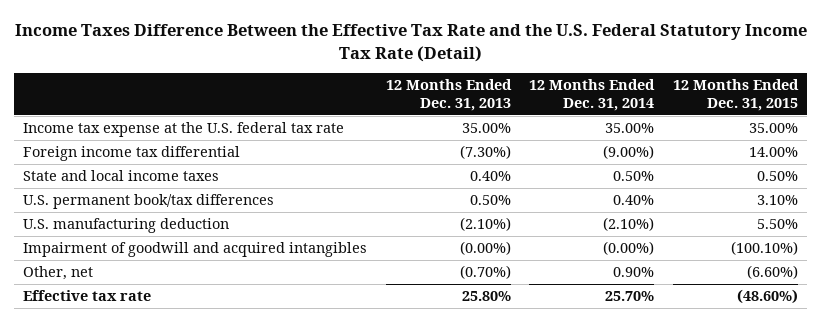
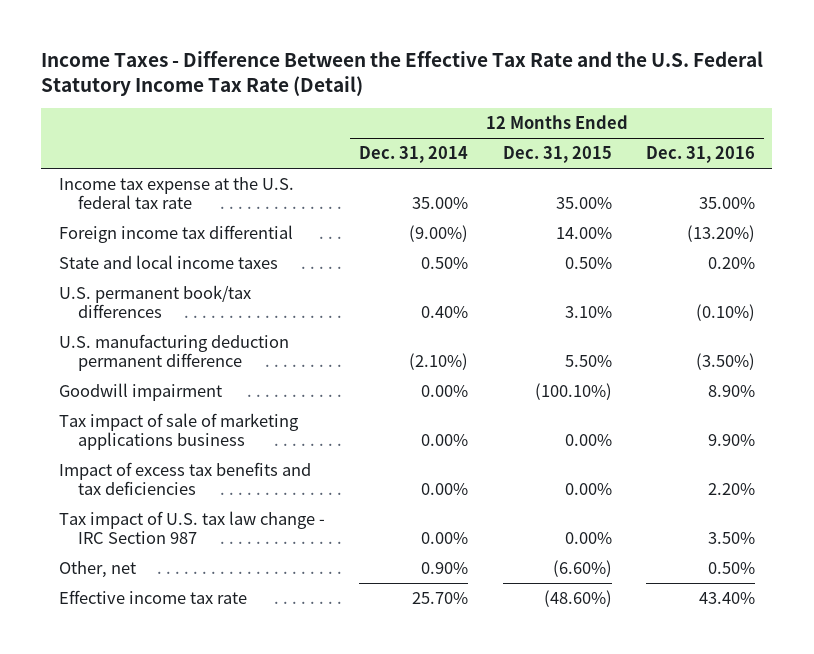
[14,24,807,62] Income Taxes Difference Between the Effective Tax Rate and the U.S. Federal Statutory Income Tax Rate (Detail) -> [41,50,764,97] Income Taxes - Difference Between the Effective Tax Rate and the U.S. Federal Statutory Income Tax Rate (Detail)
[385,79,512,112] 12 Months Ended Dec. 31, 2013 -> none
none -> [646,146,756,164] Dec. 31, 2016
[23,218,230,234] U.S. manufacturing deduction -> [58,333,289,372] U.S. manufacturing deduction permanent difference
[23,242,368,258] Impairment of goodwill and acquired intangibles -> [58,382,222,401] Goodwill impairment
[603,241,655,256] (0.00%) -> [421,384,469,397] 0.00%
none -> [58,412,299,451] Tax impact of sale of marketing applications business
none -> [58,461,311,496] Impact of excess tax benefits and tax deficiencies
none -> [58,510,325,545] Tax impact of U.S. tax law change - IRC Section 987
[23,290,152,302] Effective tax rate -> [58,589,247,604] Effective income tax rate

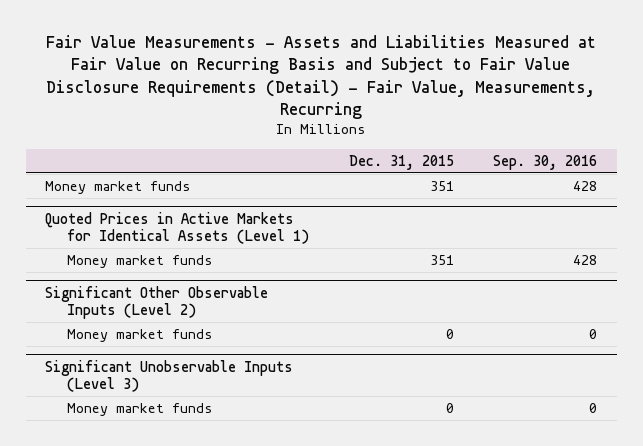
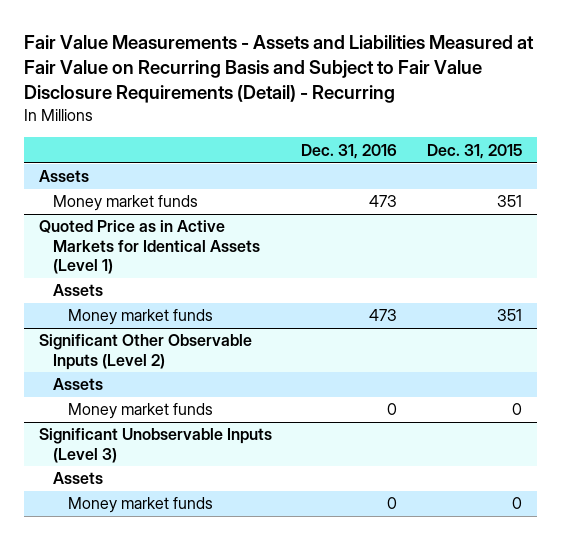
[46,35,597,120] Fair Value Measurements - Assets and Liabilities Measured at Fair Value on Recurring Basis and Subject to Fair Value Disclosure Requirements (Detail) - Fair Value, Measurements, Recurring -> [23,34,534,104] Fair Value Measurements - Assets and Liabilities Measured at Fair Value on Recurring Basis and Subject to Fair Value Disclosure Requirements (Detail) - Recurring
[493,154,598,170] Sep. 30, 2016 -> none
none -> [301,143,398,159] Dec. 31, 2016
none -> [38,170,89,183] Assets
[45,211,310,245] Quoted Prices in Active Markets for Identical Assets (Level 1) -> [38,220,261,274] Quoted Price as in Active Markets for Identical Assets (Level 1)
none -> [53,284,104,297] Assets
none -> [53,378,104,391] Assets
none -> [53,472,104,485] Assets

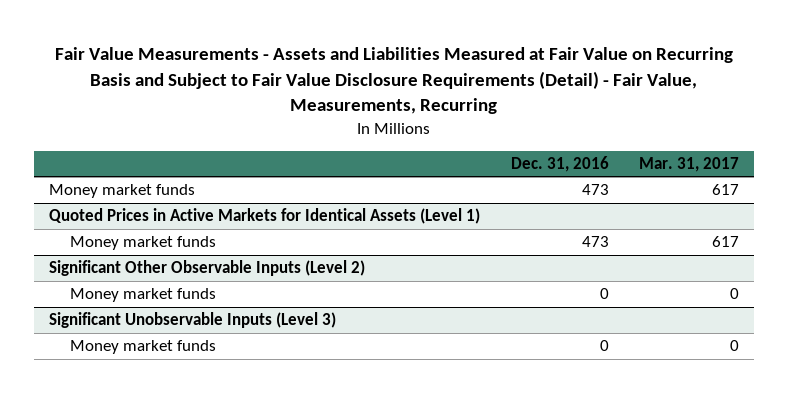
[23,34,534,104] Fair Value Measurements - Assets and Liabilities Measured at Fair Value on Recurring Basis and Subject to Fair Value Disclosure Requirements (Detail) - Recurring -> [55,46,734,115] Fair Value Measurements - Assets and Liabilities Measured at Fair Value on Recurring Basis and Subject to Fair Value Disclosure Requirements (Detail) - Fair Value, Measurements, Recurring
[427,143,523,159] Dec. 31, 2015 -> none
none -> [639,156,740,172] Mar. 31, 2017
[38,170,89,183] Assets -> none
[53,284,104,297] Assets -> none
[38,220,261,274] Quoted Price as in Active Markets for Identical Assets (Level 1) -> [49,208,481,225] Quoted Prices in Active Markets for Identical Assets (Level 1)
[53,378,104,391] Assets -> none
[53,472,104,485] Assets -> none

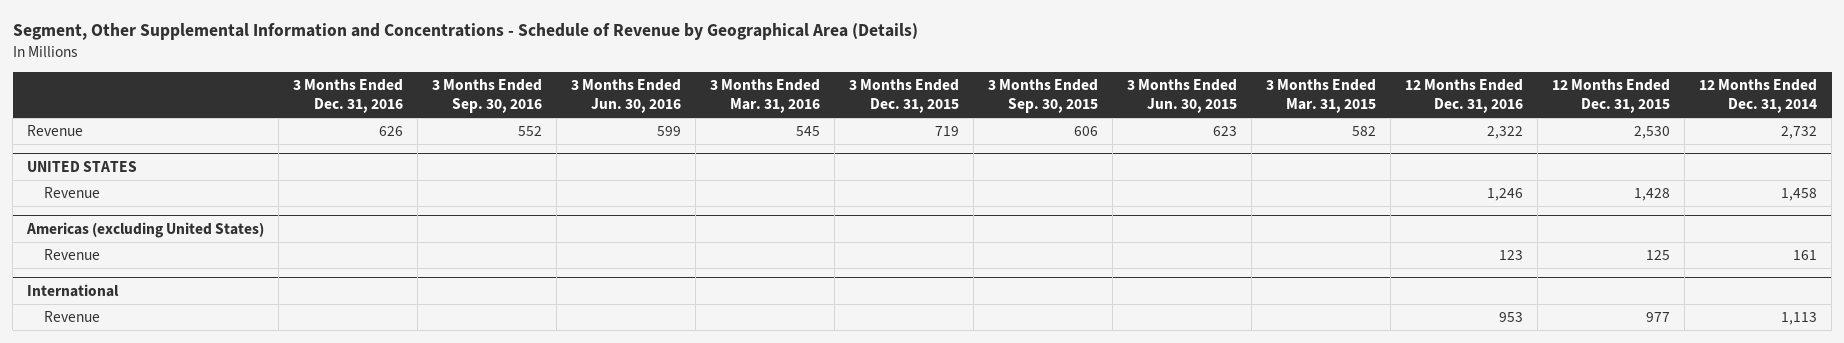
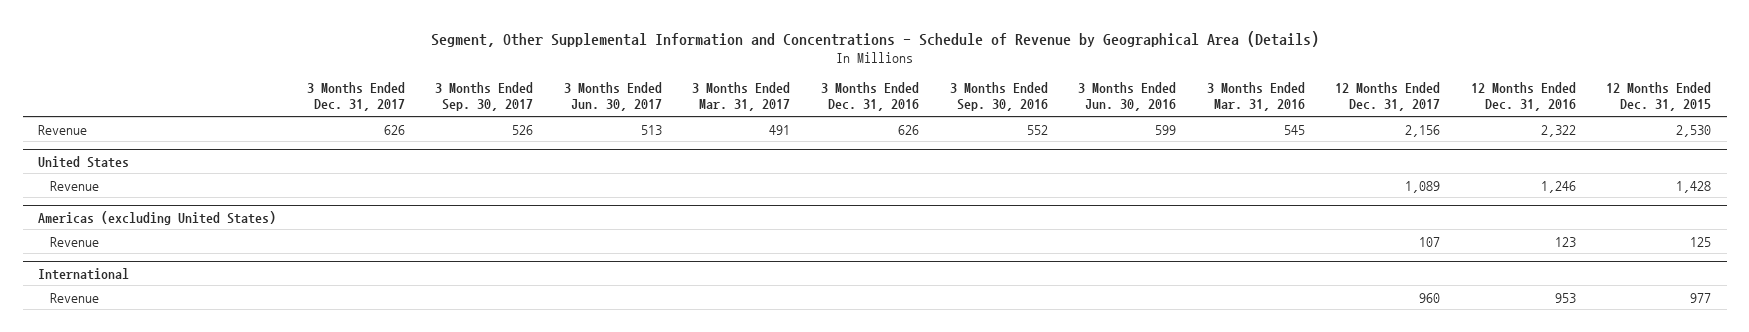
[849,79,960,114] 3 Months Ended Dec. 31, 2015 -> none
[988,79,1099,114] 3 Months Ended Sep. 30, 2015 -> none
[1127,79,1238,114] 3 Months Ended Jun. 30, 2015 -> none
[1266,79,1377,114] 3 Months Ended Mar. 31, 2015 -> none
[1699,79,1818,114] 12 Months Ended Dec. 31, 2014 -> none
none -> [306,82,405,112] 3 Months Ended Dec. 31, 2017
none -> [435,82,534,112] 3 Months Ended Sep. 30, 2017
none -> [563,82,662,112] 3 Months Ended Jun. 30, 2017
none -> [692,82,791,112] 3 Months Ended Mar. 31, 2017
none -> [1335,82,1441,112] 12 Months Ended Dec. 31, 2017
[27,160,138,172] UNITED STATES -> [38,155,130,168] United States

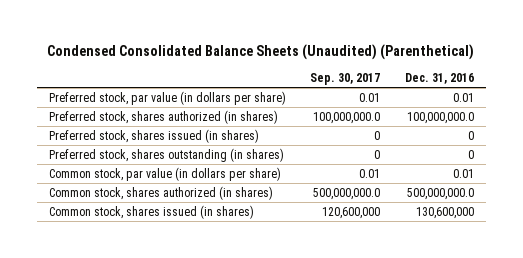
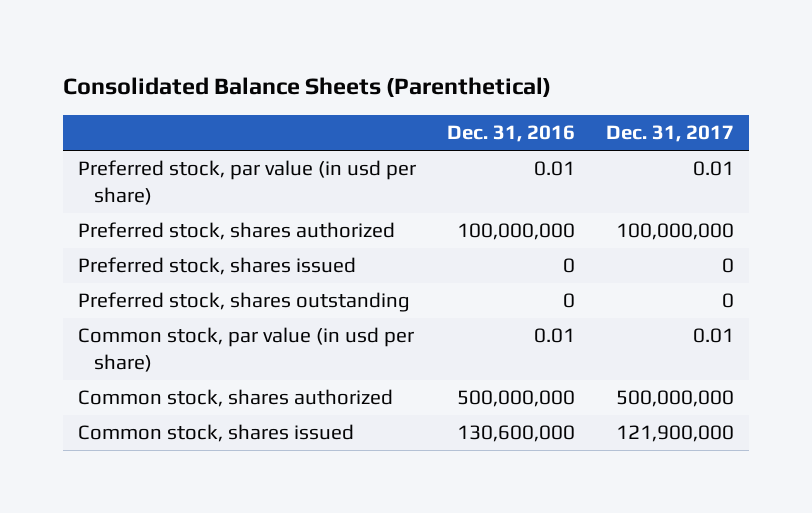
[47,43,475,60] Condensed Consolidated Balance Sheets (Unaudited) (Parenthetical) -> [62,77,551,98] Consolidated Balance Sheets (Parenthetical)
[310,72,381,85] Sep. 30, 2017 -> none
none -> [605,125,734,143] Dec. 31, 2017
[49,91,287,106] Preferred stock, par value (in dollars per share) -> [78,160,417,205] Preferred stock, par value (in usd per share)
[49,110,279,125] Preferred stock, shares authorized (in shares) -> [78,222,396,241] Preferred stock, shares authorized
[406,112,474,125] 100,000,000.0 -> [457,223,576,241] 100,000,000
[49,129,260,144] Preferred stock, shares issued (in shares) -> [78,257,357,276] Preferred stock, shares issued
[49,148,285,163] Preferred stock, shares outstanding (in shares) -> [78,292,411,313] Preferred stock, shares outstanding
[49,167,282,182] Common stock, par value (in dollars per share) -> [78,327,415,372] Common stock, par value (in usd per share)
[49,186,274,201] Common stock, shares authorized (in shares) -> [78,389,394,408] Common stock, shares authorized
[406,188,474,201] 500,000,000.0 -> [457,390,576,408] 500,000,000
[49,205,255,220] Common stock, shares issued (in shares) -> [78,424,355,443] Common stock, shares issued

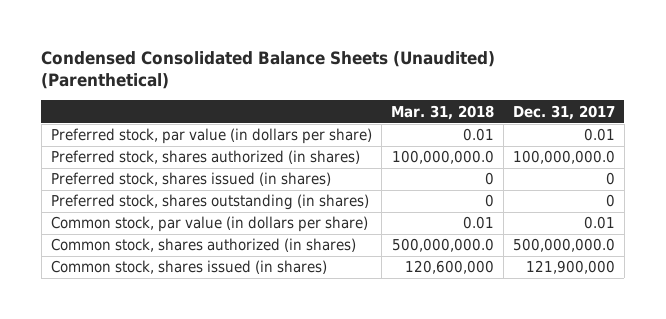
[62,77,551,98] Consolidated Balance Sheets (Parenthetical) -> [41,50,496,90] Condensed Consolidated Balance Sheets (Unaudited) (Parenthetical)
[447,125,576,143] Dec. 31, 2016 -> none
none -> [390,104,494,120] Mar. 31, 2018
[78,160,417,205] Preferred stock, par value (in usd per share) -> [50,128,372,145] Preferred stock, par value (in dollars per share)
[78,222,396,241] Preferred stock, shares authorized -> [50,150,360,165] Preferred stock, shares authorized (in shares)
[615,223,734,241] 100,000,000 -> [512,150,615,165] 100,000,000.0
[78,257,357,276] Preferred stock, shares issued -> [50,172,331,187] Preferred stock, shares issued (in shares)
[78,292,411,313] Preferred stock, shares outstanding -> [50,194,369,211] Preferred stock, shares outstanding (in shares)
[78,327,415,372] Common stock, par value (in usd per share) -> [50,216,368,233] Common stock, par value (in dollars per share)
[78,389,394,408] Common stock, shares authorized -> [50,238,356,253] Common stock, shares authorized (in shares)
[615,390,734,408] 500,000,000 -> [512,238,615,253] 500,000,000.0
[78,424,355,443] Common stock, shares issued -> [50,260,327,275] Common stock, shares issued (in shares)

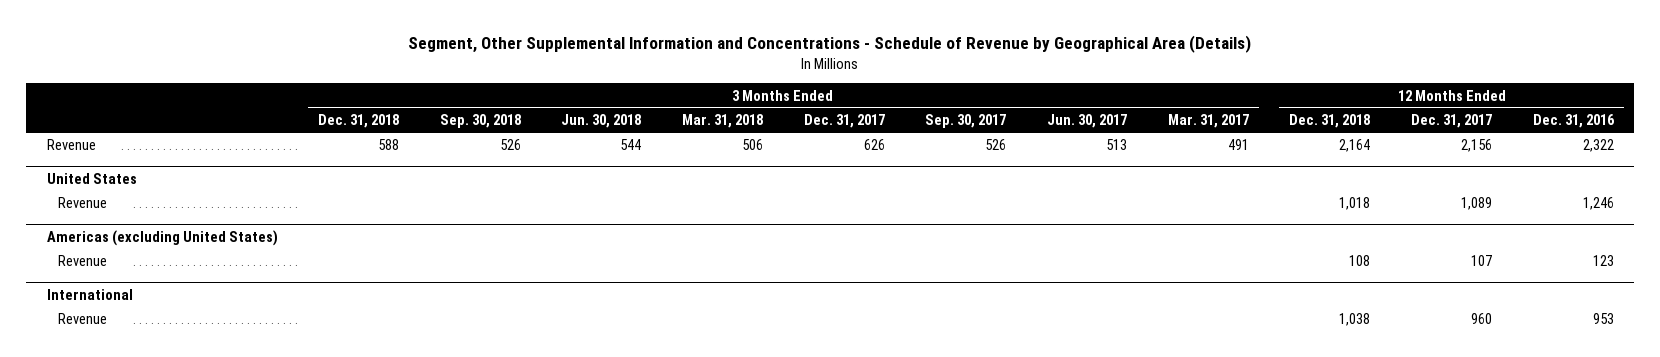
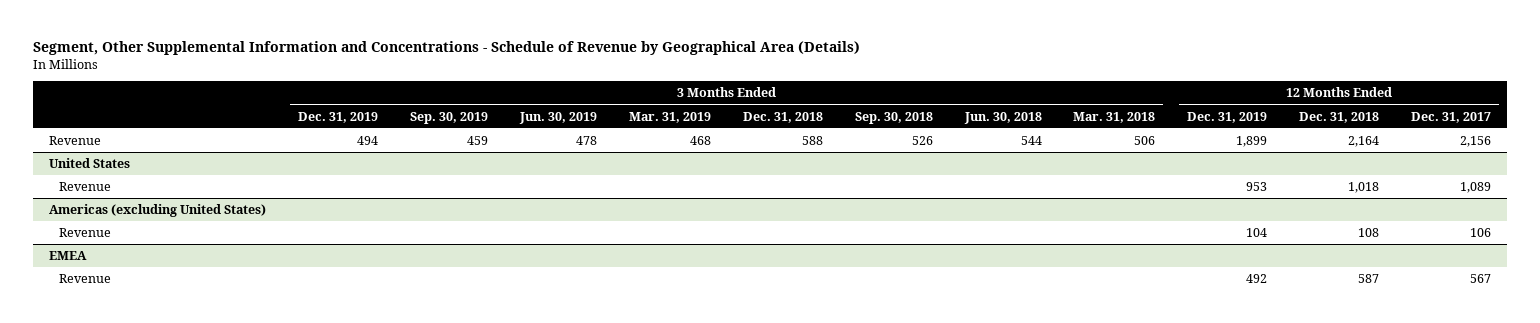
[803,114,885,129] Dec. 31, 2017 -> none
[925,114,1007,129] Sep. 30, 2017 -> none
[1047,114,1128,129] Jun. 30, 2017 -> none
[1167,114,1249,129] Mar. 31, 2017 -> none
[1532,114,1615,129] Dec. 31, 2016 -> none
none -> [298,111,379,123] Dec. 31, 2019
none -> [410,111,489,124] Sep. 30, 2019
none -> [518,111,597,124] Jun. 30, 2019
none -> [628,111,711,123] Mar. 31, 2019
none -> [1187,111,1268,123] Dec. 31, 2019
[46,288,133,300] International -> none
[1471,255,1493,267] 107 -> [1470,228,1492,238] 106
none -> [49,251,88,261] EMEA
[1339,313,1371,327] 1,038 -> [1358,274,1380,284] 587
[1471,313,1493,325] 960 -> [1470,274,1492,284] 567

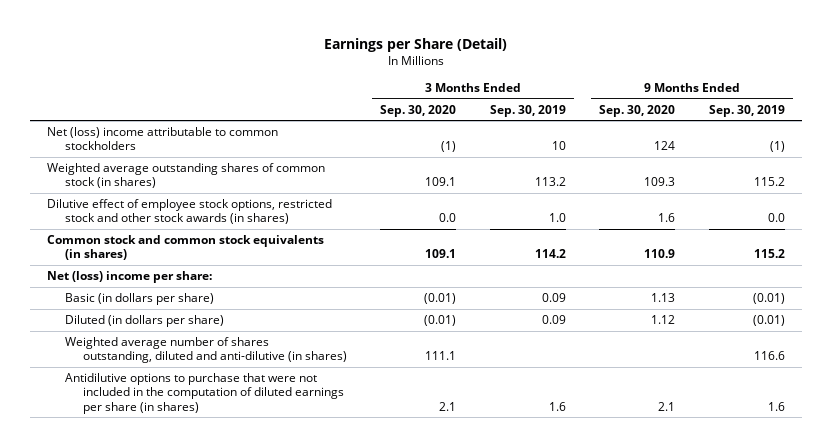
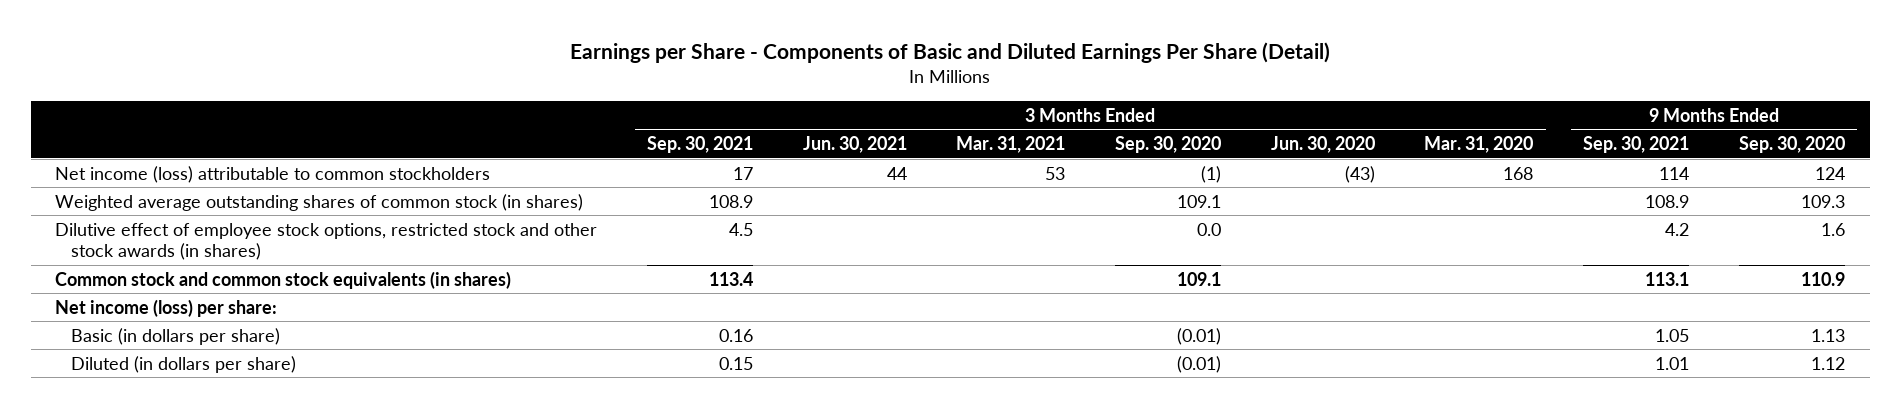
[323,37,507,52] Earnings per Share (Detail) -> [570,41,1331,63] Earnings per Share - Components of Basic and Diluted Earnings Per Share (Detail)
[489,104,566,117] Sep. 30, 2019 -> none
[708,104,785,117] Sep. 30, 2019 -> none
none -> [647,136,754,154] Sep. 30, 2021
none -> [802,136,907,154] Jun. 30, 2021
none -> [956,136,1066,154] Mar. 31, 2021
none -> [1270,136,1375,154] Jun. 30, 2020
none -> [1424,136,1534,154] Mar. 31, 2020
none -> [1583,136,1690,154] Sep. 30, 2021
[46,127,278,151] Net (loss) income attributable to common stockholders -> [55,165,491,183] Net income (loss) attributable to common stockholders
[46,271,212,284] Net (loss) income per share: -> [55,298,278,317] Net income (loss) per share:
[64,337,347,364] Weighted average number of shares outstanding, diluted and anti-dilutive (in shares) -> none
[64,373,344,414] Antidilutive options to purchase that were not included in the computation of diluted earnings per share (in shares) -> none

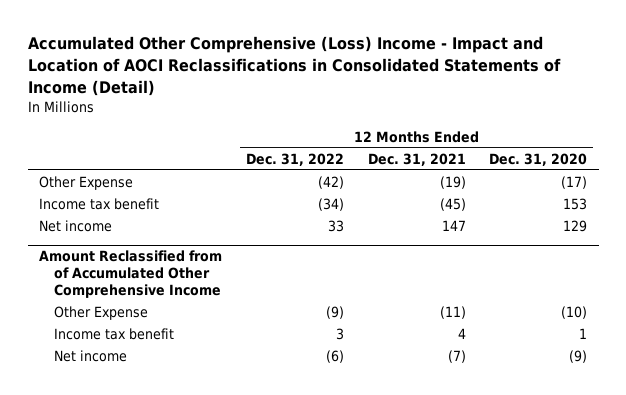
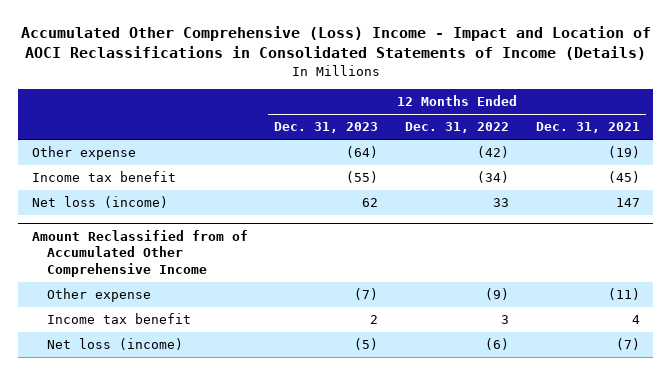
[27,36,561,96] Accumulated Other Comprehensive (Loss) Income - Impact and Location of AOCI Reclassifications in Consolidated Statements of Income (Detail) -> [20,26,651,61] Accumulated Other Comprehensive (Loss) Income - Impact and Location of AOCI Reclassifications in Consolidated Statements of Income (Details)
[489,152,588,166] Dec. 31, 2020 -> none
none -> [274,122,379,134] Dec. 31, 2023
[39,176,134,191] Other Expense -> [31,146,136,161] Other expense
[39,220,113,233] Net income -> [31,196,168,209] Net loss (income)
[53,306,148,321] Other Expense -> [46,288,151,303] Other expense
[53,350,127,363] Net income -> [46,338,183,351] Net loss (income)

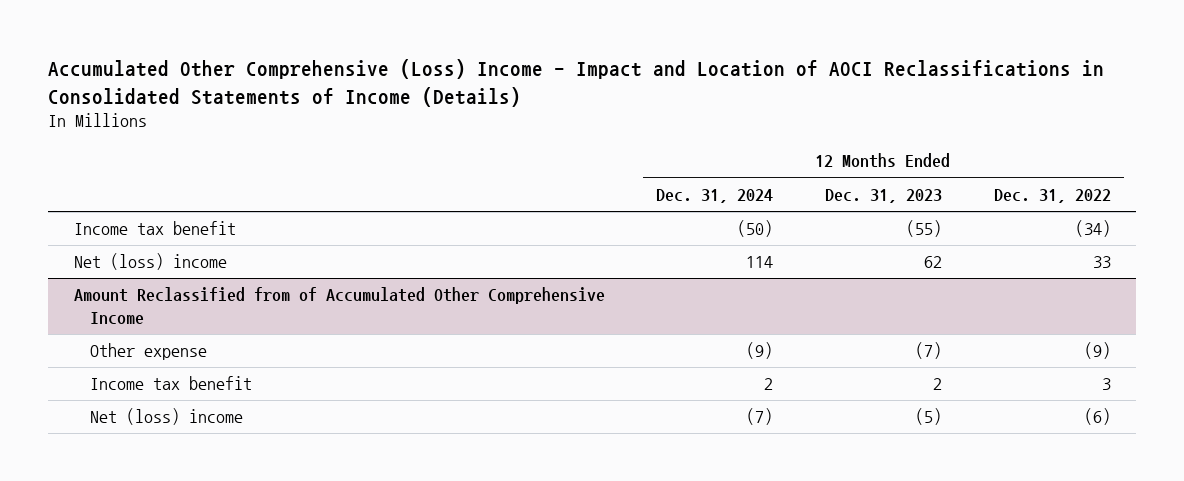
[535,122,640,134] Dec. 31, 2021 -> none
none -> [656,188,774,203] Dec. 31, 2024
[31,146,136,161] Other expense -> none
[31,196,168,209] Net loss (income) -> [73,253,227,271] Net (loss) income
[46,338,183,351] Net loss (income) -> [89,408,243,426] Net (loss) income

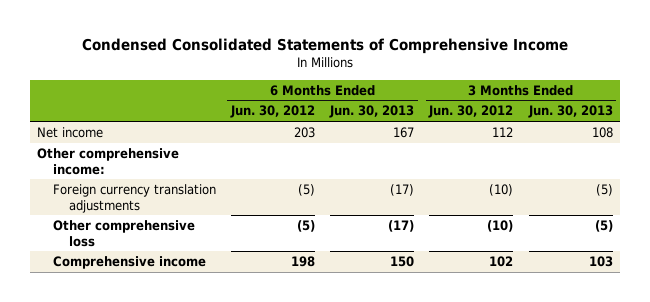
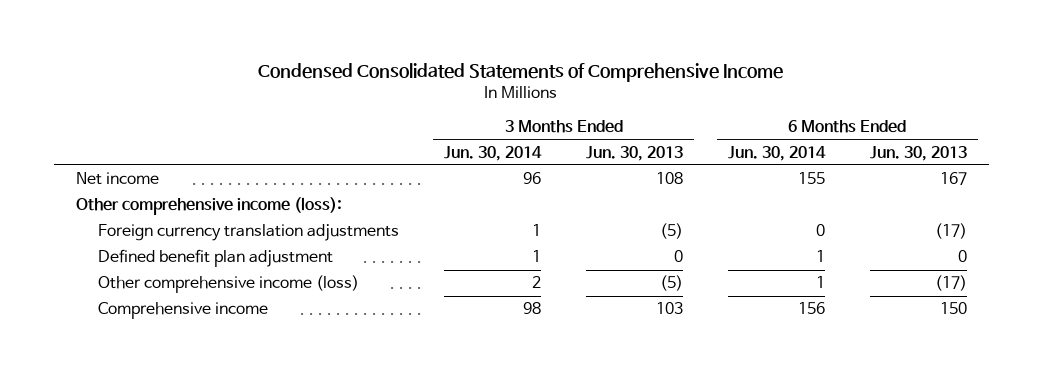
[230,105,316,119] Jun. 30, 2012 -> none
[428,105,514,119] Jun. 30, 2012 -> none
none -> [444,145,543,161] Jun. 30, 2014
none -> [727,145,826,161] Jun. 30, 2014
[37,148,180,175] Other comprehensive income: -> [76,197,343,216] Other comprehensive income (loss):
none -> [98,249,334,268] Defined benefit plan adjustment
[52,220,195,247] Other comprehensive loss -> [98,275,360,294] Other comprehensive income (loss)

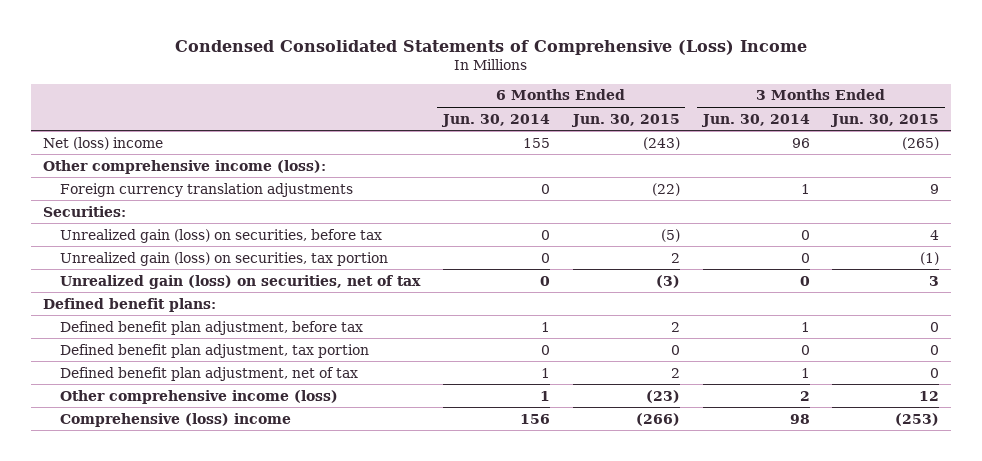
[258,63,784,83] Condensed Consolidated Statements of Comprehensive Income -> [175,40,808,56] Condensed Consolidated Statements of Comprehensive (Loss) Income
[585,145,683,161] Jun. 30, 2013 -> none
[869,145,967,161] Jun. 30, 2013 -> none
none -> [570,113,680,127] Jun. 30, 2015
none -> [830,113,940,127] Jun. 30, 2015
[76,172,160,186] Net income -> [42,136,163,150] Net (loss) income
none -> [42,205,126,217] Securities:
none -> [59,228,382,243] Unrealized gain (loss) on securities, before tax
none -> [59,251,388,266] Unrealized gain (loss) on securities, tax portion
none -> [59,274,421,289] Unrealized gain (loss) on securities, net of tax
none -> [42,297,216,312] Defined benefit plans:
none -> [59,320,363,335] Defined benefit plan adjustment, before tax
none -> [59,343,369,358] Defined benefit plan adjustment, tax portion
[98,249,334,268] Defined benefit plan adjustment -> [59,366,358,381] Defined benefit plan adjustment, net of tax
[98,302,269,320] Comprehensive income -> [59,412,291,427] Comprehensive (loss) income

